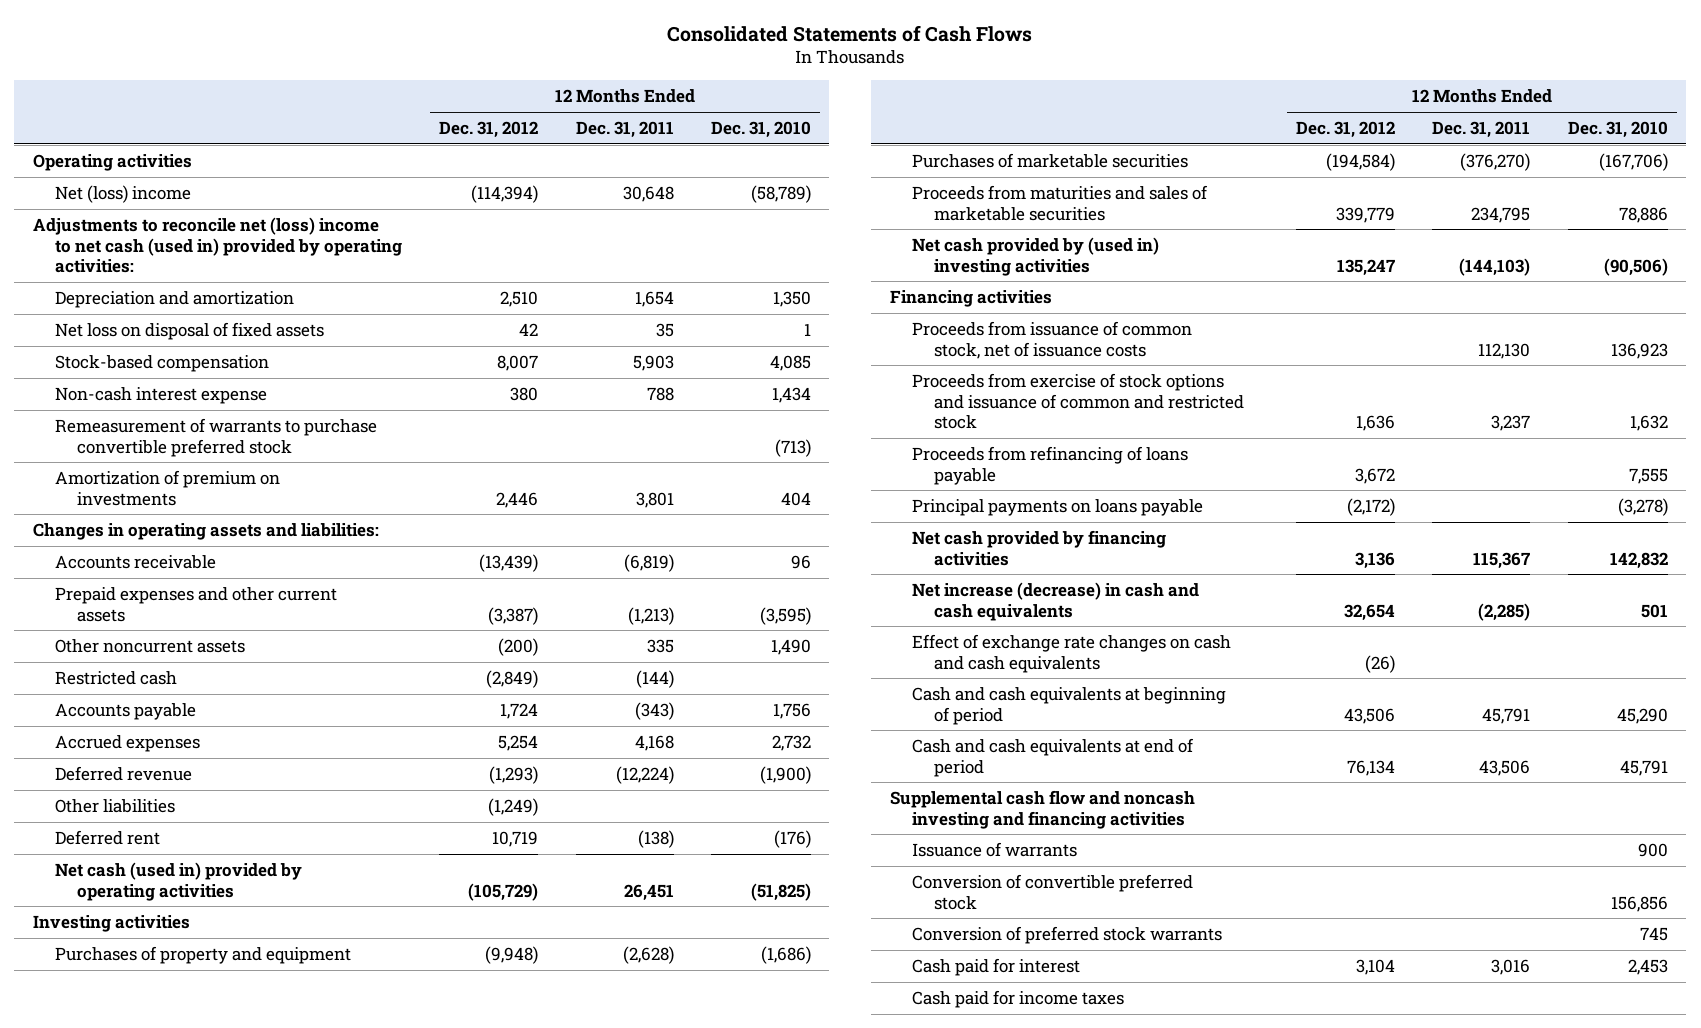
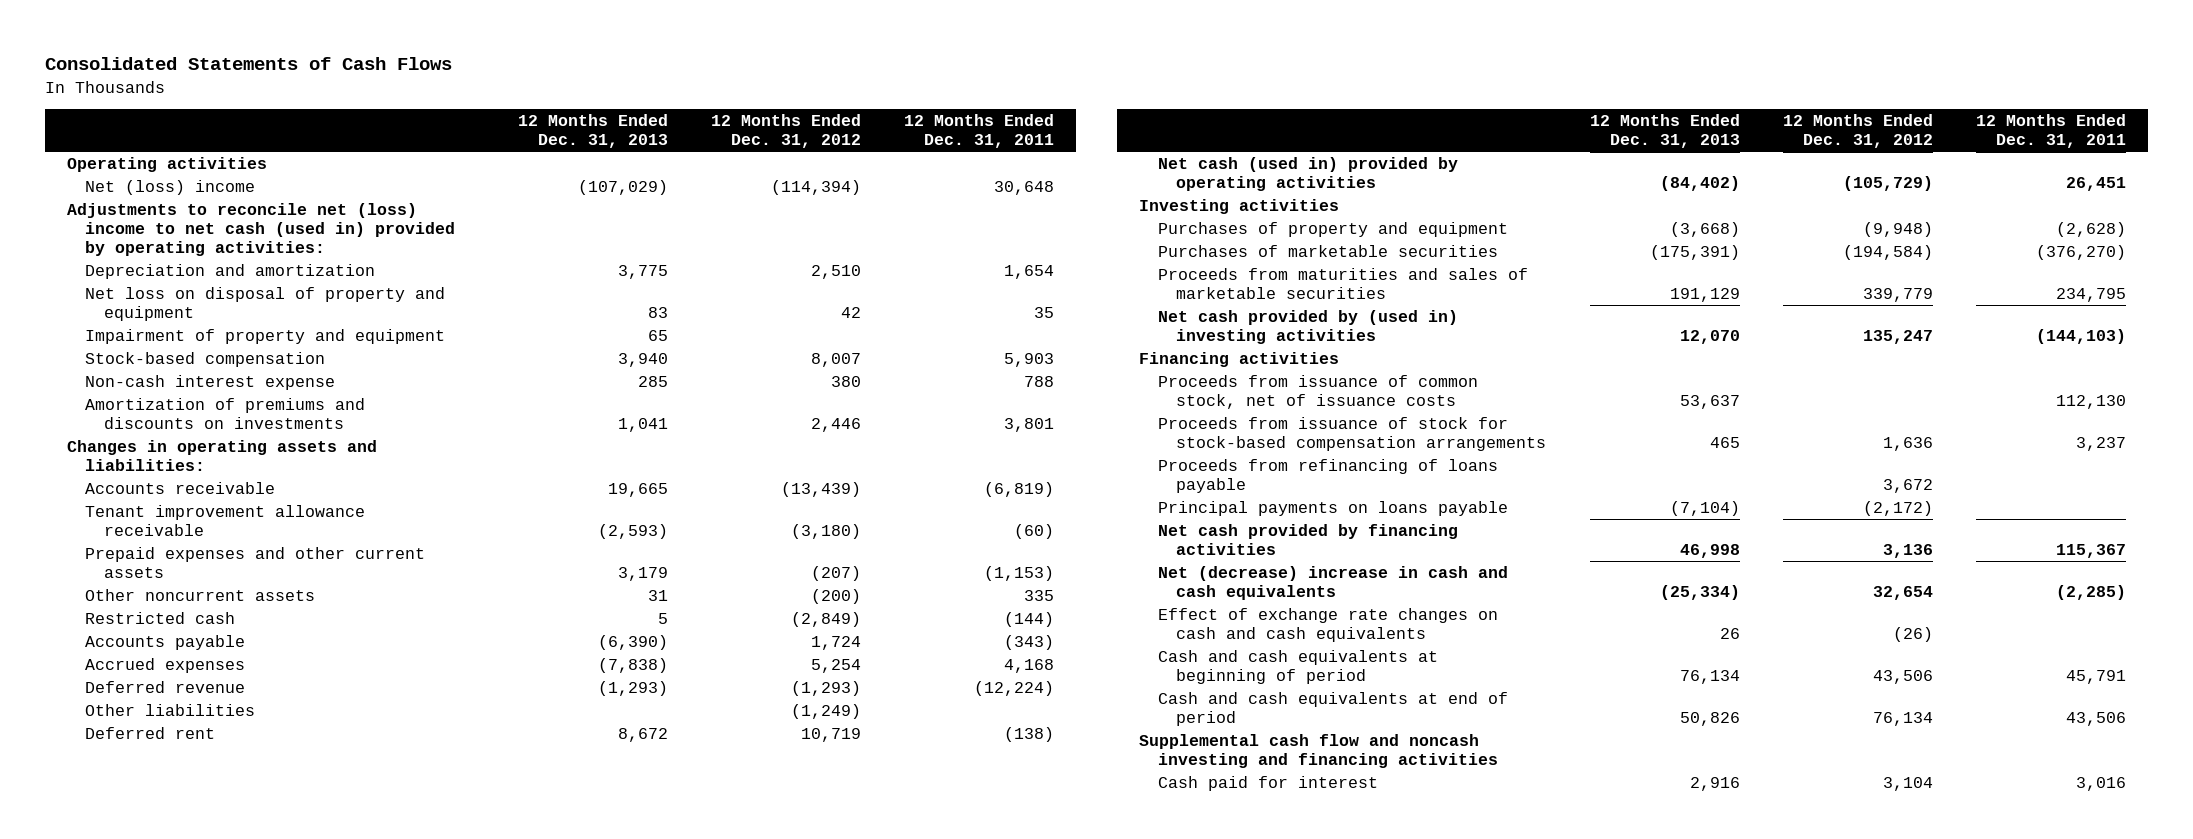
[710,121,811,139] Dec. 31, 2010 -> none
none -> [517,114,668,149] 12 Months Ended Dec. 31, 2013
[55,321,325,340] Net loss on disposal of fixed assets -> [85,286,446,321] Net loss on disposal of property and equipment
none -> [85,328,446,344] Impairment of property and equipment
[55,417,378,457] Remeasurement of warrants to purchase convertible preferred stock -> none
[55,469,281,506] Amortization of premium on investments -> [85,397,366,429] Amortization of premiums and discounts on investments
none -> [85,504,366,536] Tenant improvement allowance receivable
[488,606,539,625] (3,387) -> [810,565,861,581] (207)
[627,606,674,625] (1,213) -> [984,565,1055,581] (1,153)
[912,372,1245,430] Proceeds from exercise of stock options and issuance of common and restricted stock -> [1157,416,1547,451] Proceeds from issuance of stock for stock-based compensation arrangements
[912,581,1200,621] Net increase (decrease) in cash and cash equivalents -> [1157,565,1508,600] Net (decrease) increase in cash and cash equivalents
[912,841,1078,857] Issuance of warrants -> none
[912,873,1194,910] Conversion of convertible preferred stock -> none
[912,925,1223,944] Conversion of preferred stock warrants -> none
[912,989,1125,1008] Cash paid for income taxes -> none

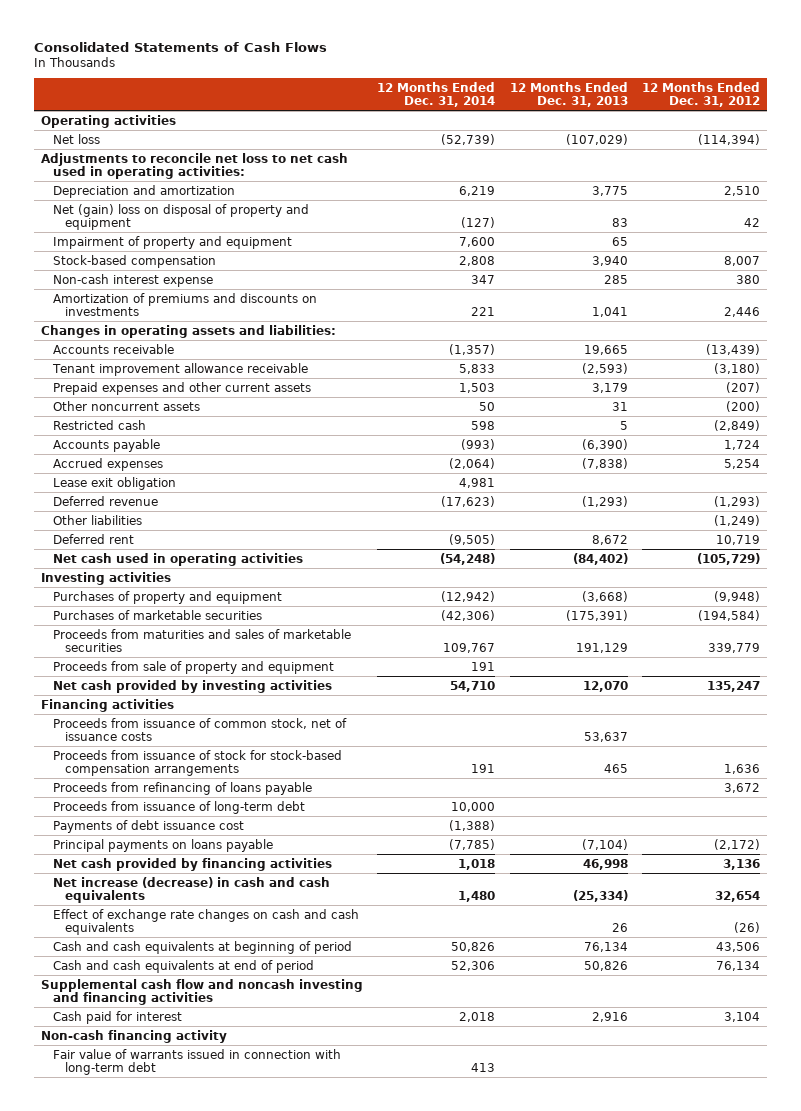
[904,114,1055,149] 12 Months Ended Dec. 31, 2011 -> none
none -> [377,81,496,108] 12 Months Ended Dec. 31, 2014
[85,179,256,195] Net (loss) income -> [53,133,101,144] Net loss
[66,202,456,256] Adjustments to reconcile net (loss) income to net cash (used in) provided by operating activities: -> [41,152,349,179] Adjustments to reconcile net loss to net cash used in operating activities:
[85,286,446,321] Net loss on disposal of property and equipment -> [53,203,310,230] Net (gain) loss on disposal of property and equipment
none -> [53,476,177,490] Lease exit obligation
[1157,156,1458,191] Net cash (used in) provided by operating activities -> [53,552,304,566] Net cash used in operating activities
none -> [53,660,335,674] Proceeds from sale of property and equipment
[1157,309,1458,344] Net cash provided by (used in) investing activities -> [53,679,333,693] Net cash provided by investing activities
none -> [53,800,306,814] Proceeds from issuance of long-term debt
none -> [53,819,245,833] Payments of debt issuance cost
[1157,565,1508,600] Net (decrease) increase in cash and cash equivalents -> [53,876,331,903] Net increase (decrease) in cash and cash equivalents
none -> [41,1029,228,1043] Non-cash financing activity
none -> [53,1048,342,1075] Fair value of warrants issued in connection with long-term debt

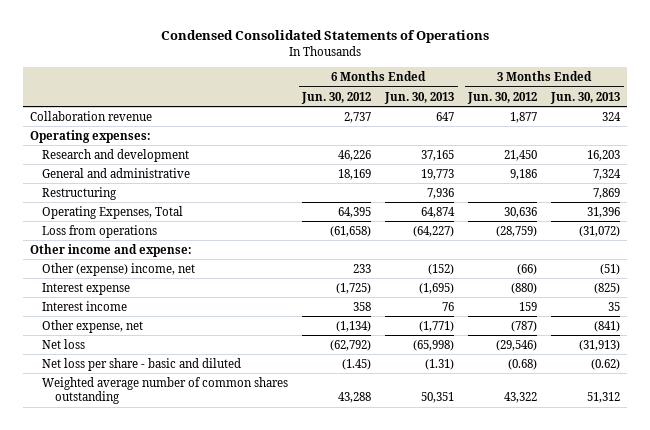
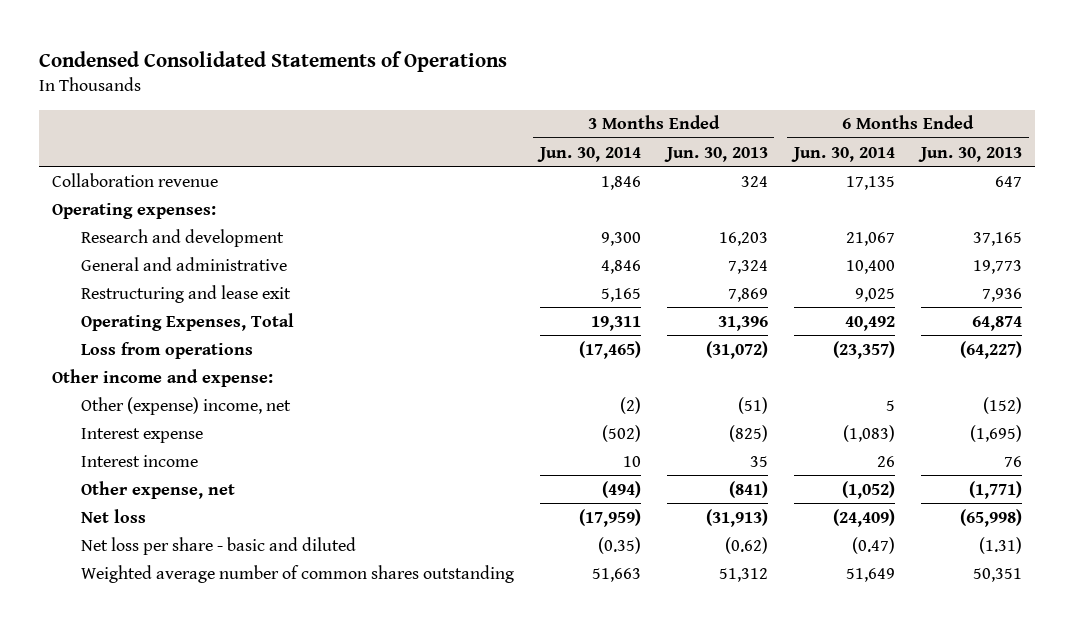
[301,91,372,104] Jun. 30, 2012 -> none
[467,91,538,104] Jun. 30, 2012 -> none
none -> [536,146,641,162] Jun. 30, 2014
none -> [790,146,895,162] Jun. 30, 2014
[42,186,118,200] Restructuring -> [80,284,291,303] Restructuring and lease exit

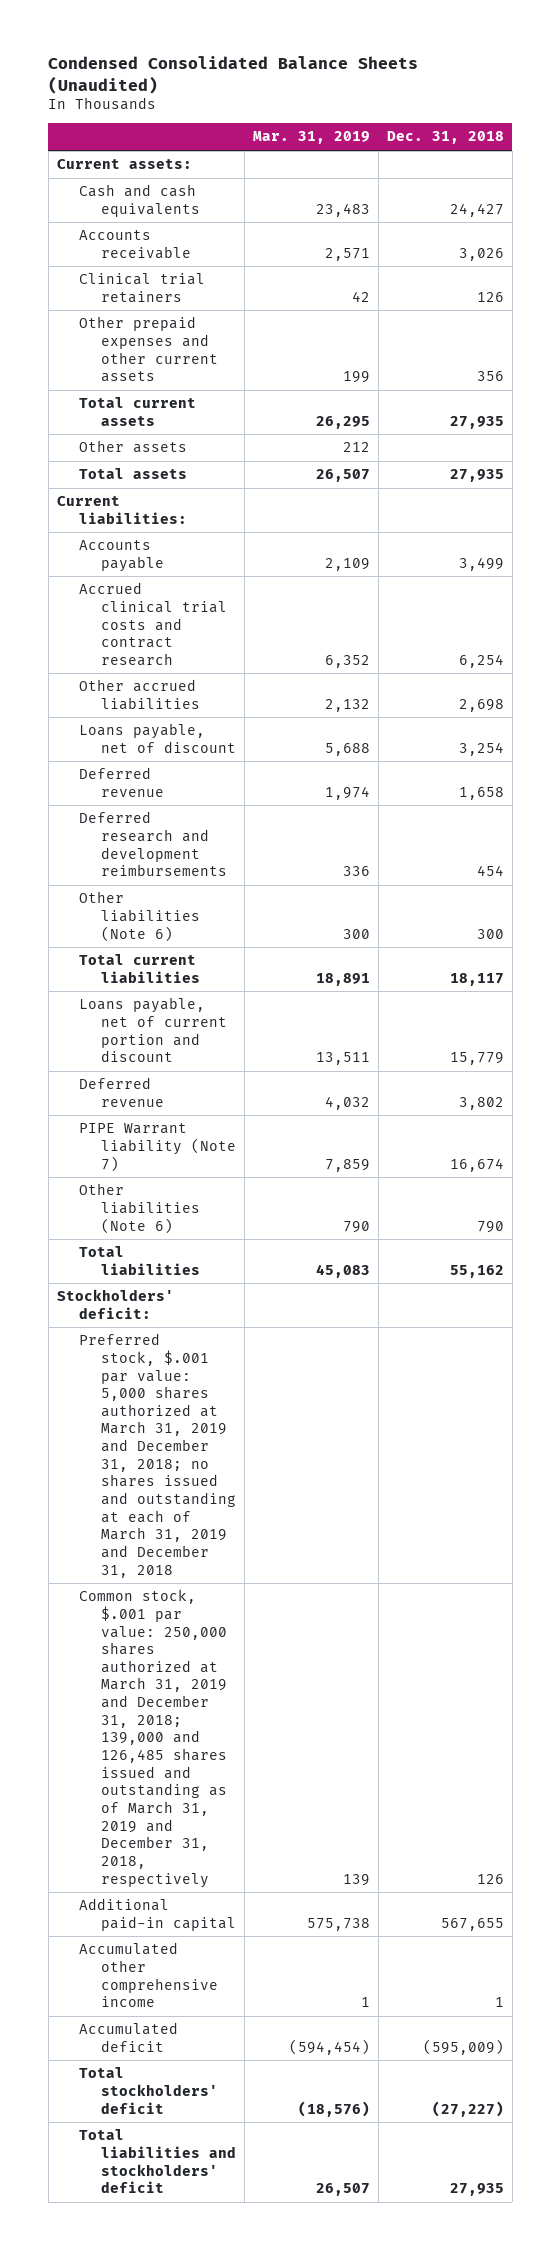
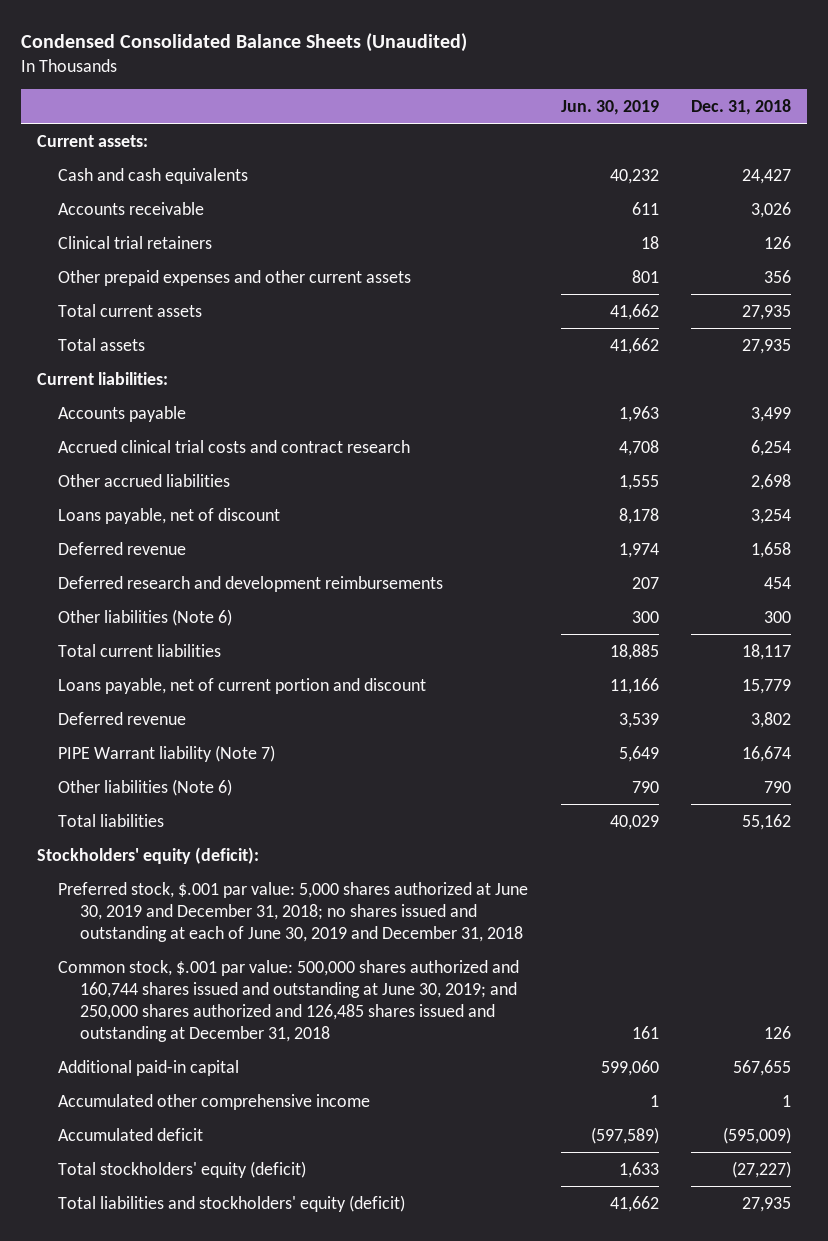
[252,131,370,145] Mar. 31, 2019 -> none
none -> [560,99,659,115] Jun. 30, 2019
[78,440,187,454] Other assets -> none
[56,1289,174,1319] Stockholders' deficit: -> [36,846,259,864] Stockholders' equity (deficit):
[78,1333,236,1578] Preferred stock, $.001 par value: 5,000 shares authorized at March 31, 2019 and December 31, 2018; no shares issued and outstanding at each of March 31, 2019 and December 31, 2018 -> [58,881,529,942] Preferred stock, $.001 par value: 5,000 shares authorized at June 30, 2019 and December 31, 2018; no shares issued and outstanding at each of June 30, 2019 and December 31, 2018
[78,1589,227,1888] Common stock, $.001 par value: 250,000 shares authorized at March 31, 2019 and December 31, 2018; 139,000 and 126,485 shares issued and outstanding as of March 31, 2019 and December 31, 2018, respectively -> [58,959,520,1043] Common stock, $.001 par value: 500,000 shares authorized and 160,744 shares issued and outstanding at June 30, 2019; and 250,000 shares authorized and 126,485 shares issued and outstanding at December 31, 2018
[78,2067,218,2114] Total stockholders' deficit -> [58,1160,307,1178] Total stockholders' equity (deficit)
[78,2129,236,2194] Total liabilities and stockholders' deficit -> [58,1194,406,1212] Total liabilities and stockholders' equity (deficit)

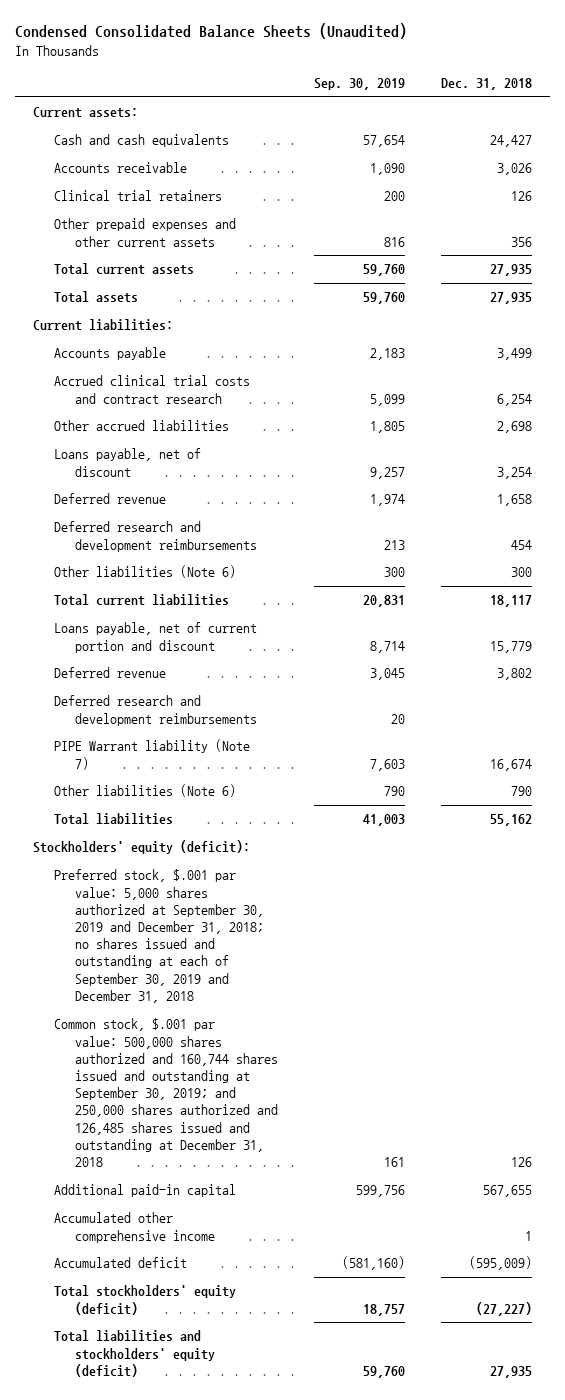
[560,99,659,115] Jun. 30, 2019 -> none
none -> [313,77,405,90] Sep. 30, 2019
none -> [53,695,257,726] Deferred research and development reimbursements
[58,881,529,942] Preferred stock, $.001 par value: 5,000 shares authorized at June 30, 2019 and December 31, 2018; no shares issued and outstanding at each of June 30, 2019 and December 31, 2018 -> [53,869,264,1003] Preferred stock, $.001 par value: 5,000 shares authorized at September 30, 2019 and December 31, 2018; no shares issued and outstanding at each of September 30, 2019 and December 31, 2018
[58,959,520,1043] Common stock, $.001 par value: 500,000 shares authorized and 160,744 shares issued and outstanding at June 30, 2019; and 250,000 shares authorized and 126,485 shares issued and outstanding at December 31, 2018 -> [53,1018,278,1168] Common stock, $.001 par value: 500,000 shares authorized and 160,744 shares issued and outstanding at September 30, 2019; and 250,000 shares authorized and 126,485 shares issued and outstanding at December 31, 2018

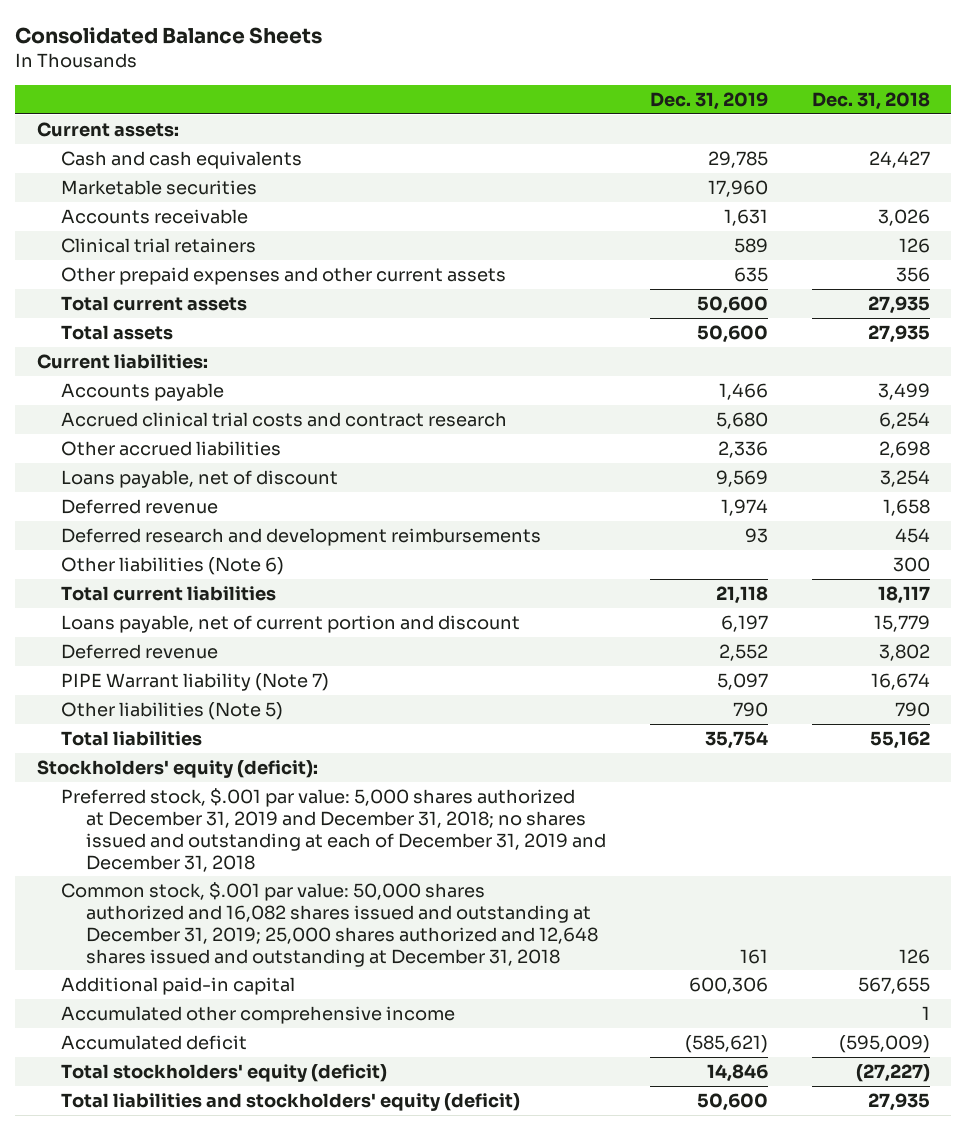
[14,23,407,40] Condensed Consolidated Balance Sheets (Unaudited) -> [15,26,323,44] Consolidated Balance Sheets
[313,77,405,90] Sep. 30, 2019 -> none
none -> [649,91,768,110] Dec. 31, 2019
none -> [61,179,258,195] Marketable securities
[53,695,257,726] Deferred research and development reimbursements -> none
[53,784,236,798] Other liabilities (Note 6) -> [61,701,284,720] Other liabilities (Note 5)
[53,869,264,1003] Preferred stock, $.001 par value: 5,000 shares authorized at September 30, 2019 and December 31, 2018; no shares issued and outstanding at each of September 30, 2019 and December 31, 2018 -> [61,787,606,872] Preferred stock, $.001 par value: 5,000 shares authorized at December 31, 2019 and December 31, 2018; no shares issued and outstanding at each of December 31, 2019 and December 31, 2018
[53,1018,278,1168] Common stock, $.001 par value: 500,000 shares authorized and 160,744 shares issued and outstanding at September 30, 2019; and 250,000 shares authorized and 126,485 shares issued and outstanding at December 31, 2018 -> [61,881,598,967] Common stock, $.001 par value: 50,000 shares authorized and 16,082 shares issued and outstanding at December 31, 2019; 25,000 shares authorized and 12,648 shares issued and outstanding at December 31, 2018

